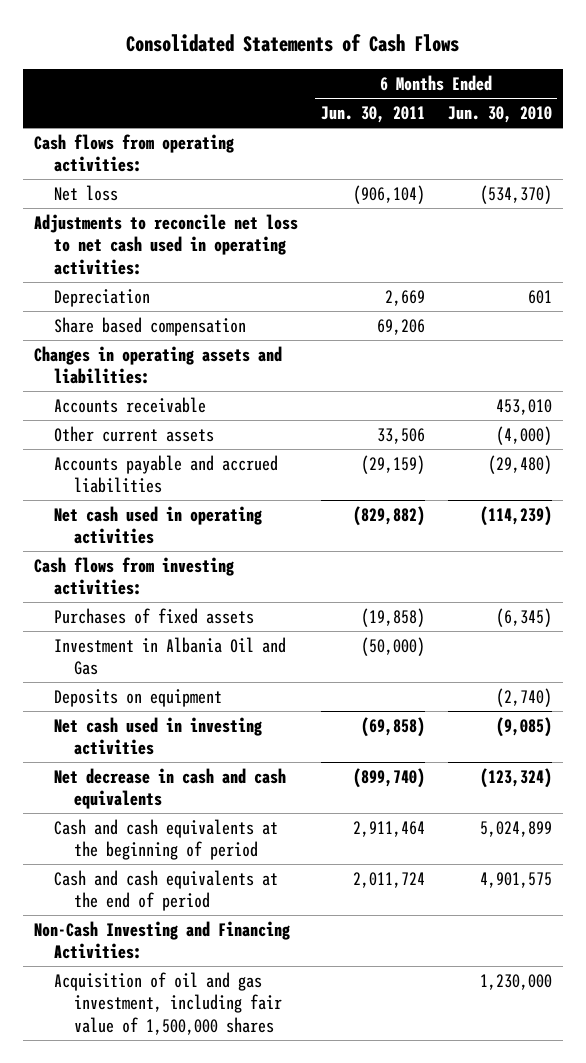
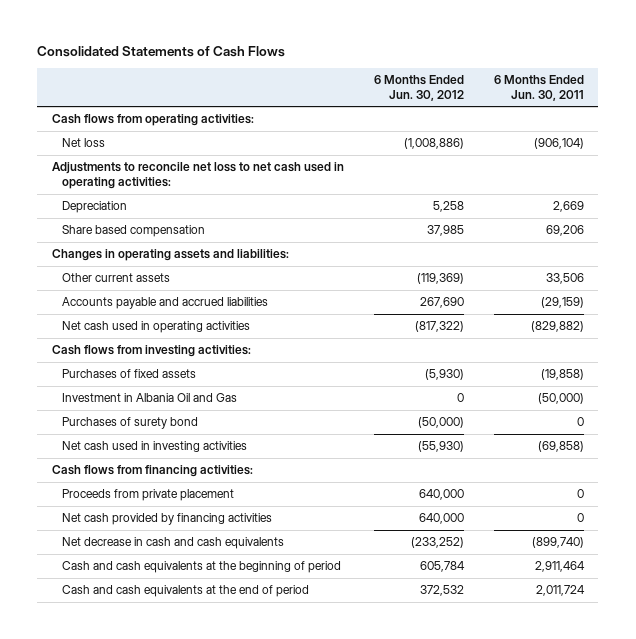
[447,106,552,124] Jun. 30, 2010 -> none
none -> [373,74,464,101] 6 Months Ended Jun. 30, 2012
[54,396,207,413] Accounts receivable -> none
[54,688,223,707] Deposits on equipment -> none
none -> [62,417,199,430] Purchases of surety bond
none -> [51,465,253,478] Cash flows from financing activities:
none -> [62,489,235,502] Proceeds from private placement
none -> [62,513,273,526] Net cash provided by financing activities
[33,920,290,960] Non-Cash Investing and Financing Activities: -> none
[54,971,283,1035] Acquisition of oil and gas investment, including fair value of 1,500,000 shares -> none

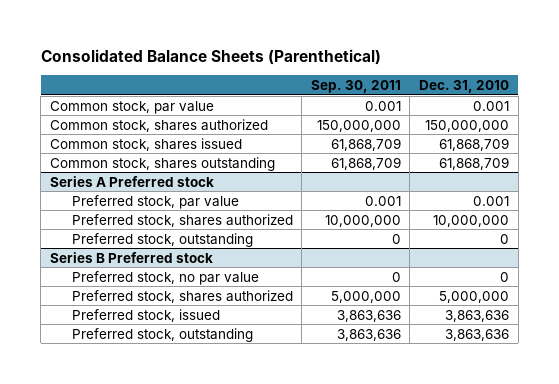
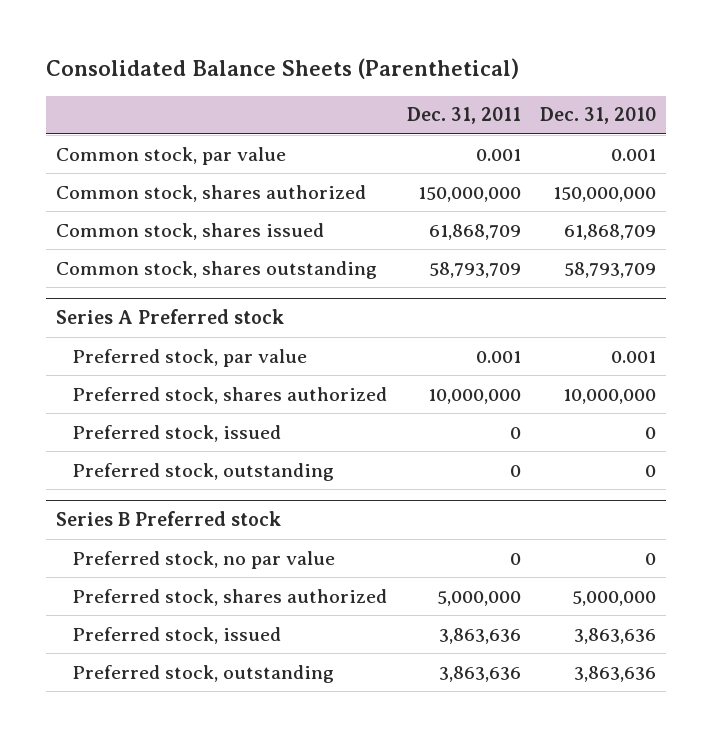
[310,80,401,94] Sep. 30, 2011 -> none
none -> [406,107,521,125] Dec. 31, 2011
[438,156,509,170] 61,868,709 -> [564,261,657,278] 58,793,709
none -> [71,424,281,442] Preferred stock, issued

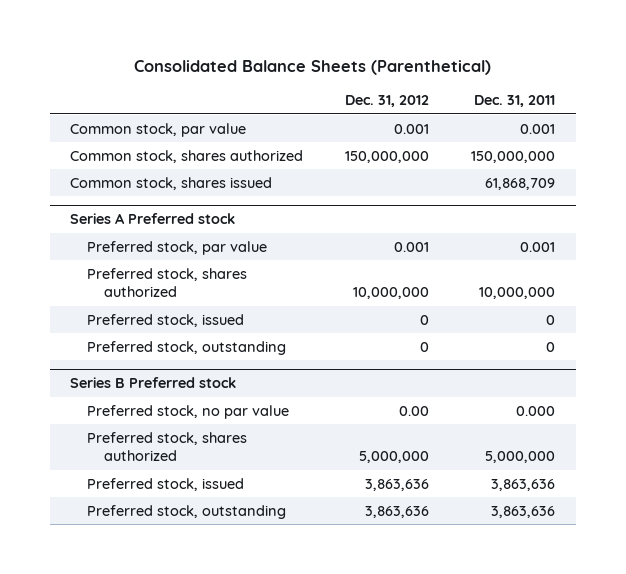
[540,107,657,125] Dec. 31, 2010 -> none
none -> [345,95,430,108] Dec. 31, 2012
[56,260,378,279] Common stock, shares outstanding -> none
[509,552,521,565] 0 -> [516,405,556,416] 0.000

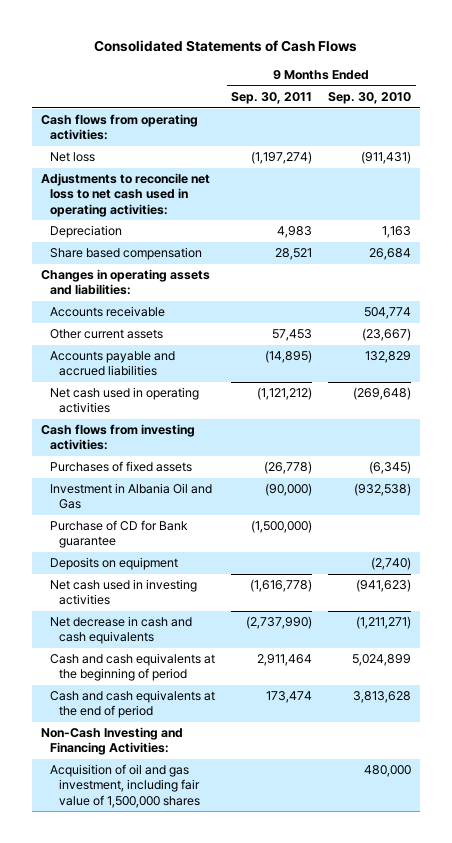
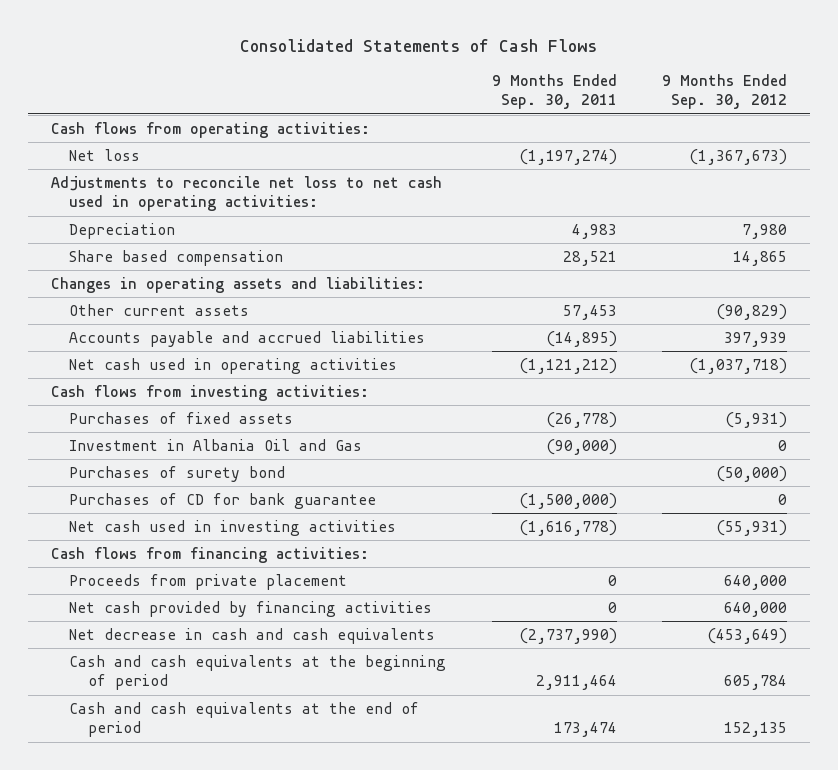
[328,92,412,105] Sep. 30, 2010 -> none
none -> [662,73,788,110] 9 Months Ended Sep. 30, 2012
[49,306,165,318] Accounts receivable -> none
[49,557,178,571] Deposits on equipment -> none
none -> [69,465,286,482] Purchases of surety bond
[49,520,188,549] Purchase of CD for Bank guarantee -> [69,492,377,509] Purchases of CD for bank guarantee
none -> [50,546,369,563] Cash flows from financing activities:
none -> [69,573,348,590] Proceeds from private placement
none -> [69,600,433,617] Net cash provided by financing activities
[40,727,183,756] Non-Cash Investing and Financing Activities: -> none
[49,764,200,808] Acquisition of oil and gas investment, including fair value of 1,500,000 shares -> none

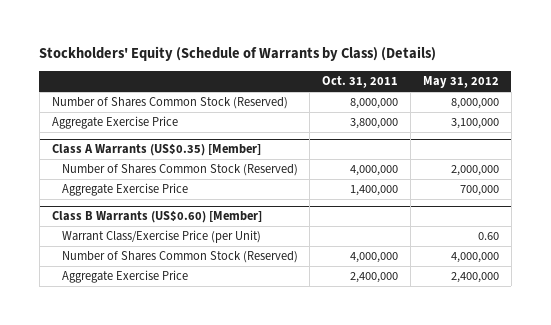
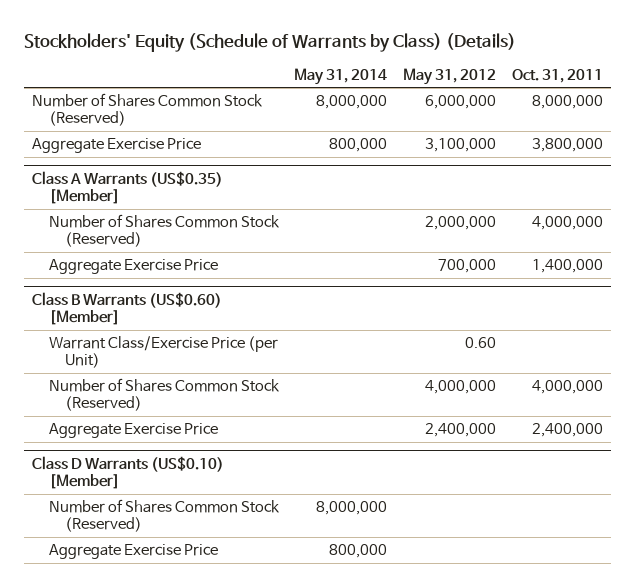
none -> [294,67,388,85] May 31, 2014
[450,98,499,110] 8,000,000 -> [425,95,497,110] 6,000,000
none -> [32,455,225,489] Class D Warrants (US$0.10) [Member]
none -> [48,499,280,533] Number of Shares Common Stock (Reserved)
none -> [48,544,218,560] Aggregate Exercise Price

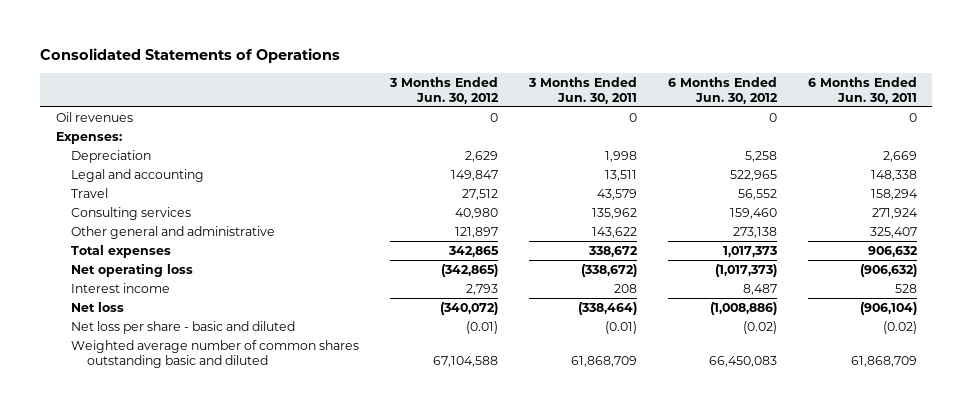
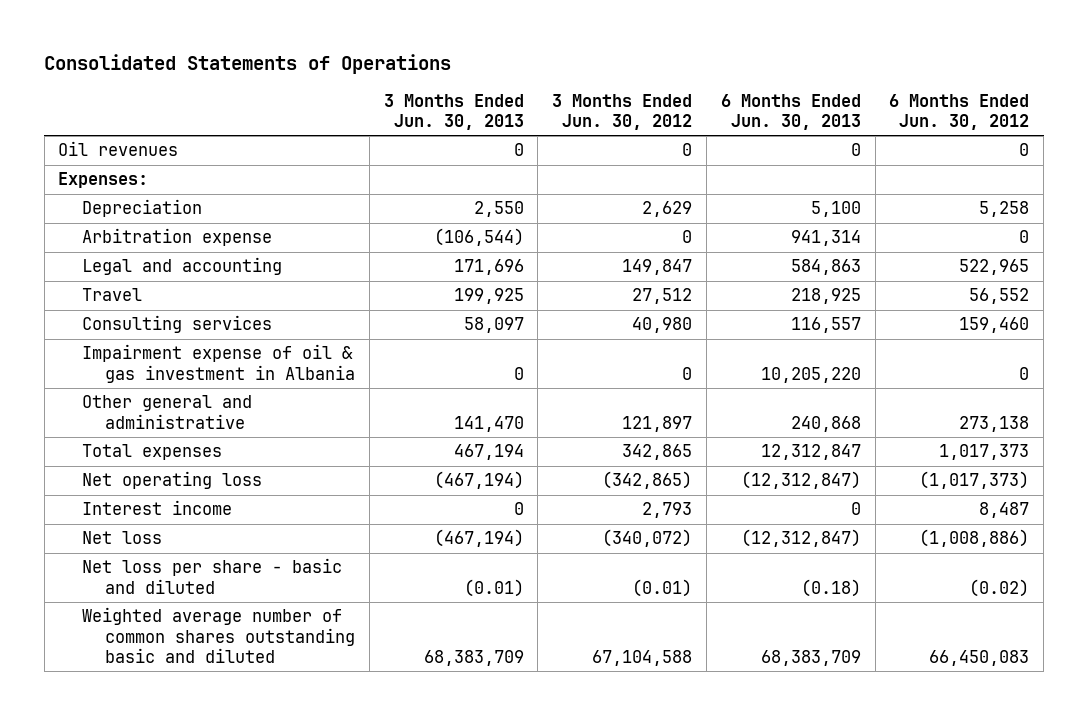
[528,76,638,104] 3 Months Ended Jun. 30, 2011 -> none
[807,76,917,104] 6 Months Ended Jun. 30, 2011 -> none
none -> [383,93,524,130] 3 Months Ended Jun. 30, 2013
none -> [720,93,861,130] 6 Months Ended Jun. 30, 2013
none -> [81,228,272,247] Arbitration expense
none -> [81,344,355,383] Impairment expense of oil & gas investment in Albania

